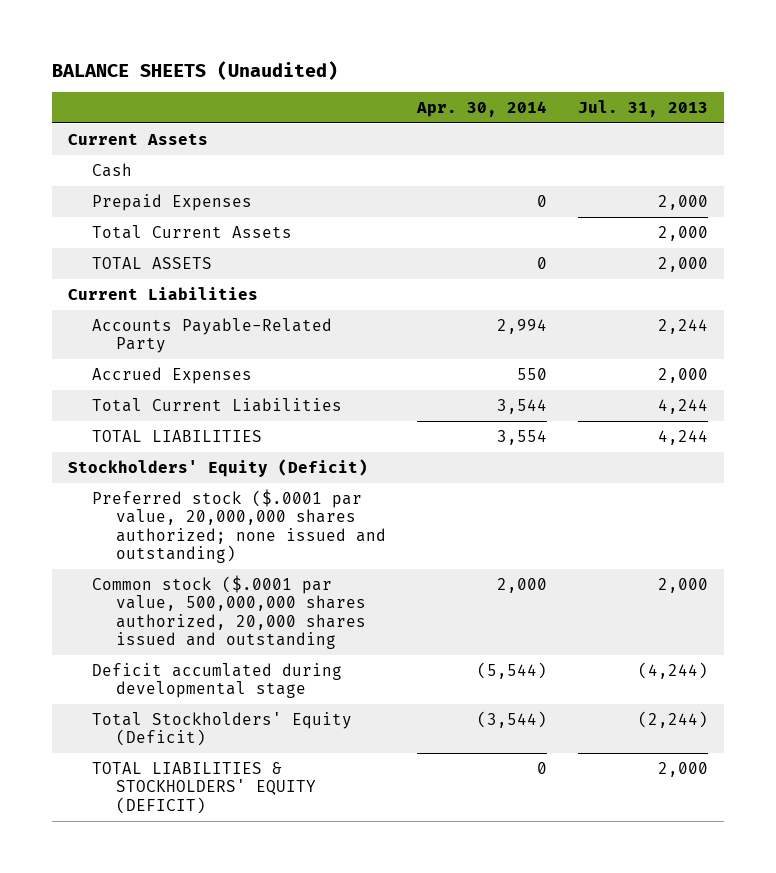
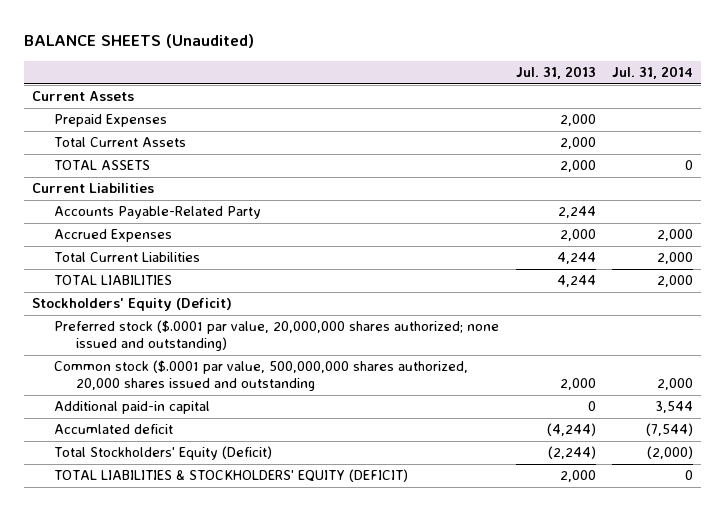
[416,101,548,118] Apr. 30, 2014 -> none
none -> [612,66,694,80] Jul. 31, 2014
[92,162,133,177] Cash -> none
none -> [53,401,210,415] Additional paid-in capital
[92,662,343,699] Deficit accumlated during developmental stage -> [53,424,173,435] Accumlated deficit

